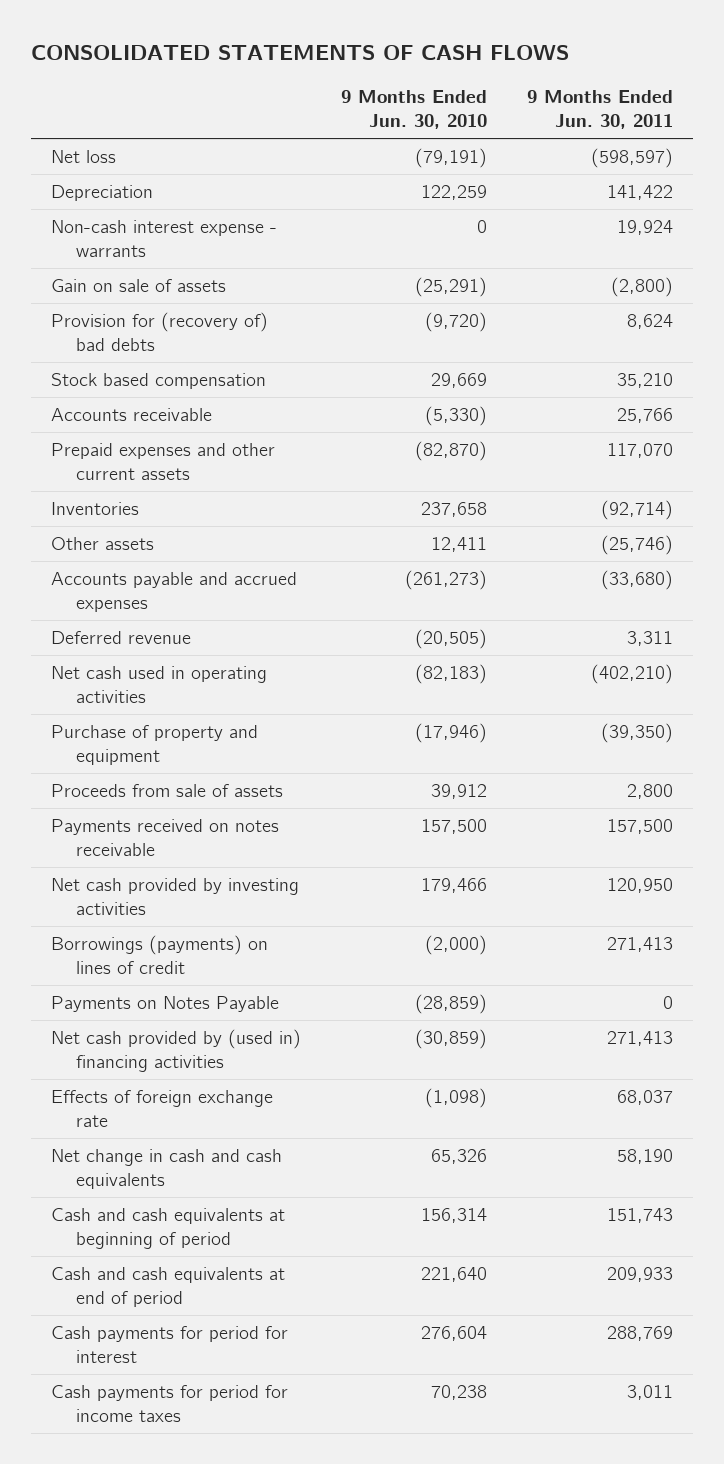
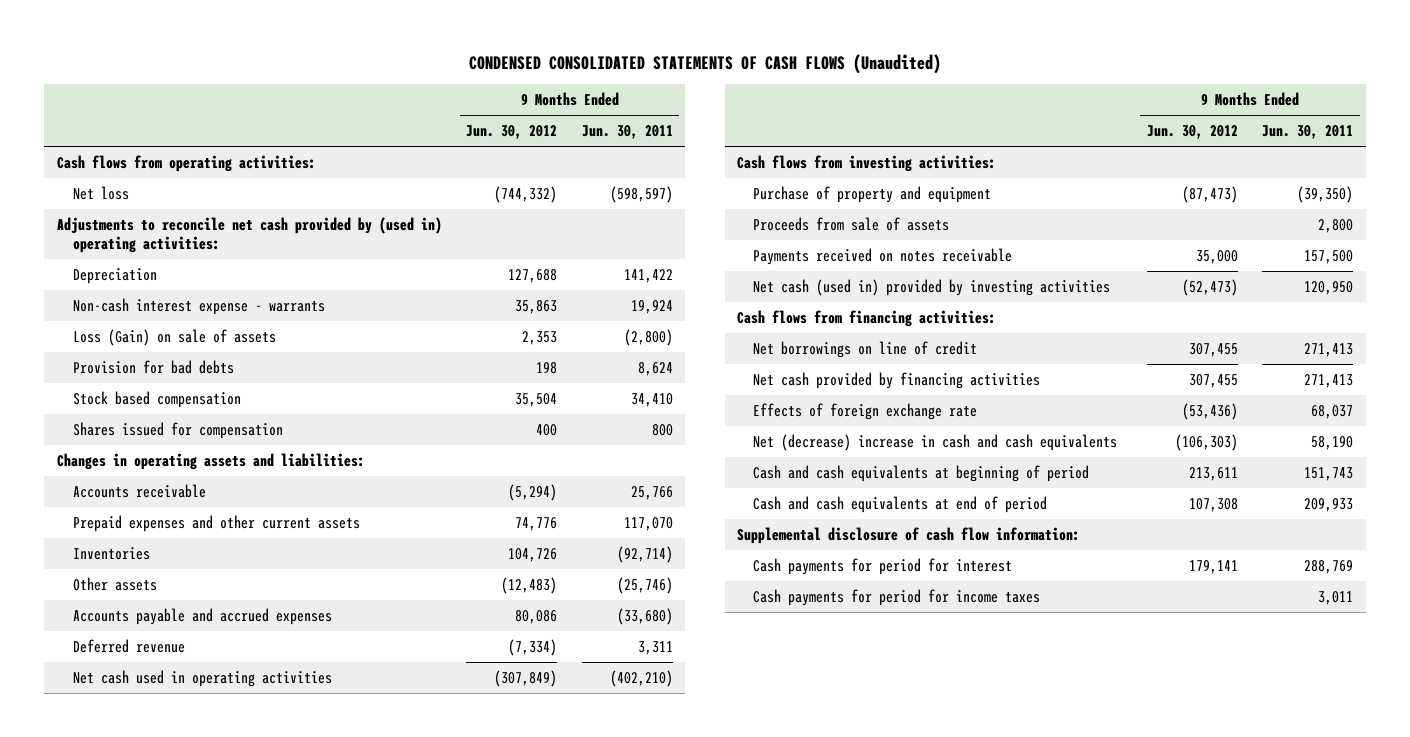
[31,45,570,61] CONSOLIDATED STATEMENTS OF CASH FLOWS -> [468,53,941,74] CONDENSED CONSOLIDATED STATEMENTS OF CASH FLOWS (Unaudited)
[341,90,488,130] 9 Months Ended Jun. 30, 2010 -> none
none -> [466,125,558,140] Jun. 30, 2012
none -> [56,155,316,173] Cash flows from operating activities:
none -> [56,217,442,254] Adjustments to reconcile net cash provided by (used in) operating activities:
[51,278,227,292] Gain on sale of assets -> [72,329,276,347] Loss (Gain) on sale of assets
[51,311,269,352] Provision for (recovery of) bad debts -> [72,360,234,375] Provision for bad debts
[617,372,674,388] 35,210 -> [630,393,673,408] 34,410
none -> [72,422,283,440] Shares issued for compensation
none -> [56,453,365,471] Changes in operating assets and liabilities:
none -> [736,155,996,173] Cash flows from investing activities:
[51,995,280,1012] Payments on Notes Payable -> none
[51,877,300,916] Net cash provided by investing activities -> [753,279,1111,297] Net cash (used in) provided by investing activities
none -> [736,310,996,328] Cash flows from financing activities:
[51,934,269,975] Borrowings (payments) on lines of credit -> [753,341,978,359] Net borrowings on line of credit
[51,1028,302,1073] Net cash provided by (used in) financing activities -> [753,372,1041,390] Net cash provided by financing activities
[51,1148,283,1190] Net change in cash and cash equivalents -> [753,434,1118,452] Net (decrease) increase in cash and cash equivalents
none -> [736,527,1080,545] Supplemental disclosure of cash flow information:

